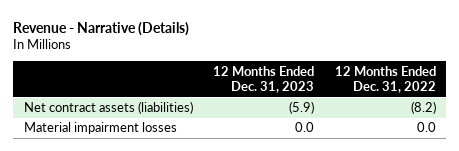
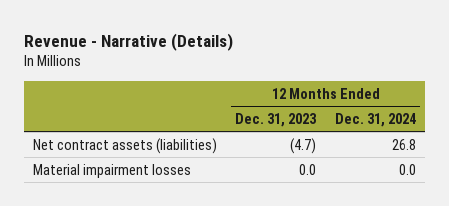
[334,65,436,93] 12 Months Ended Dec. 31, 2022 -> none
none -> [334,112,416,127] Dec. 31, 2024
[289,101,315,115] (5.9) -> [290,137,317,154] (4.7)

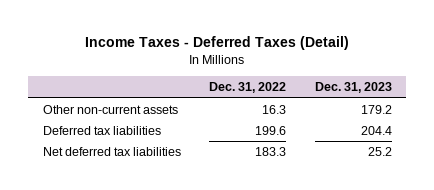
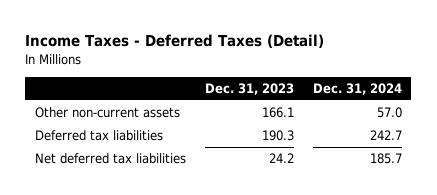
[209,82,287,94] Dec. 31, 2022 -> none
none -> [312,83,402,96] Dec. 31, 2024
[360,104,392,114] 179.2 -> [261,107,294,119] 166.1
[360,125,392,135] 204.4 -> [261,130,294,142] 190.3
[367,146,392,156] 25.2 -> [268,153,294,164] 24.2

